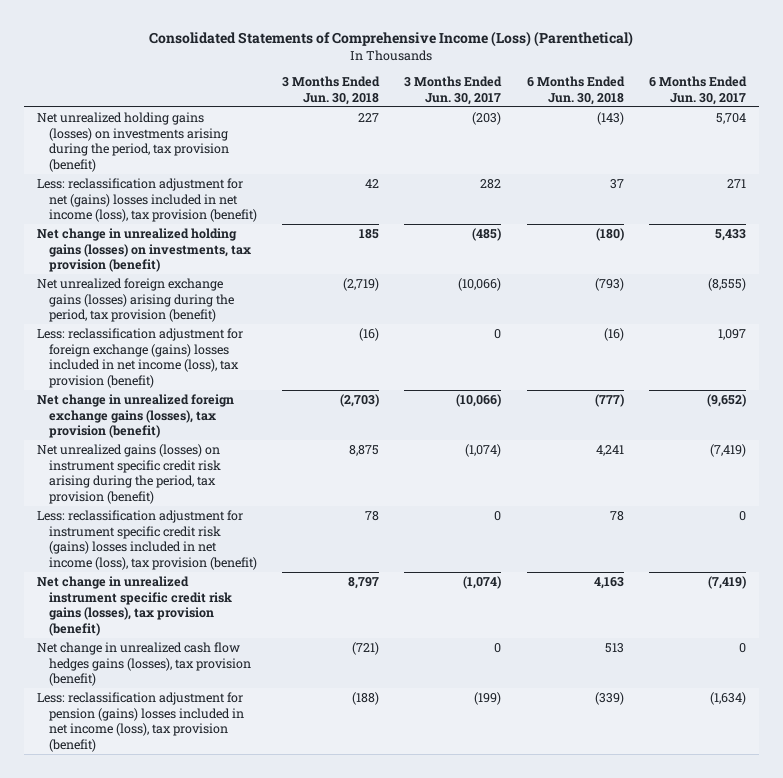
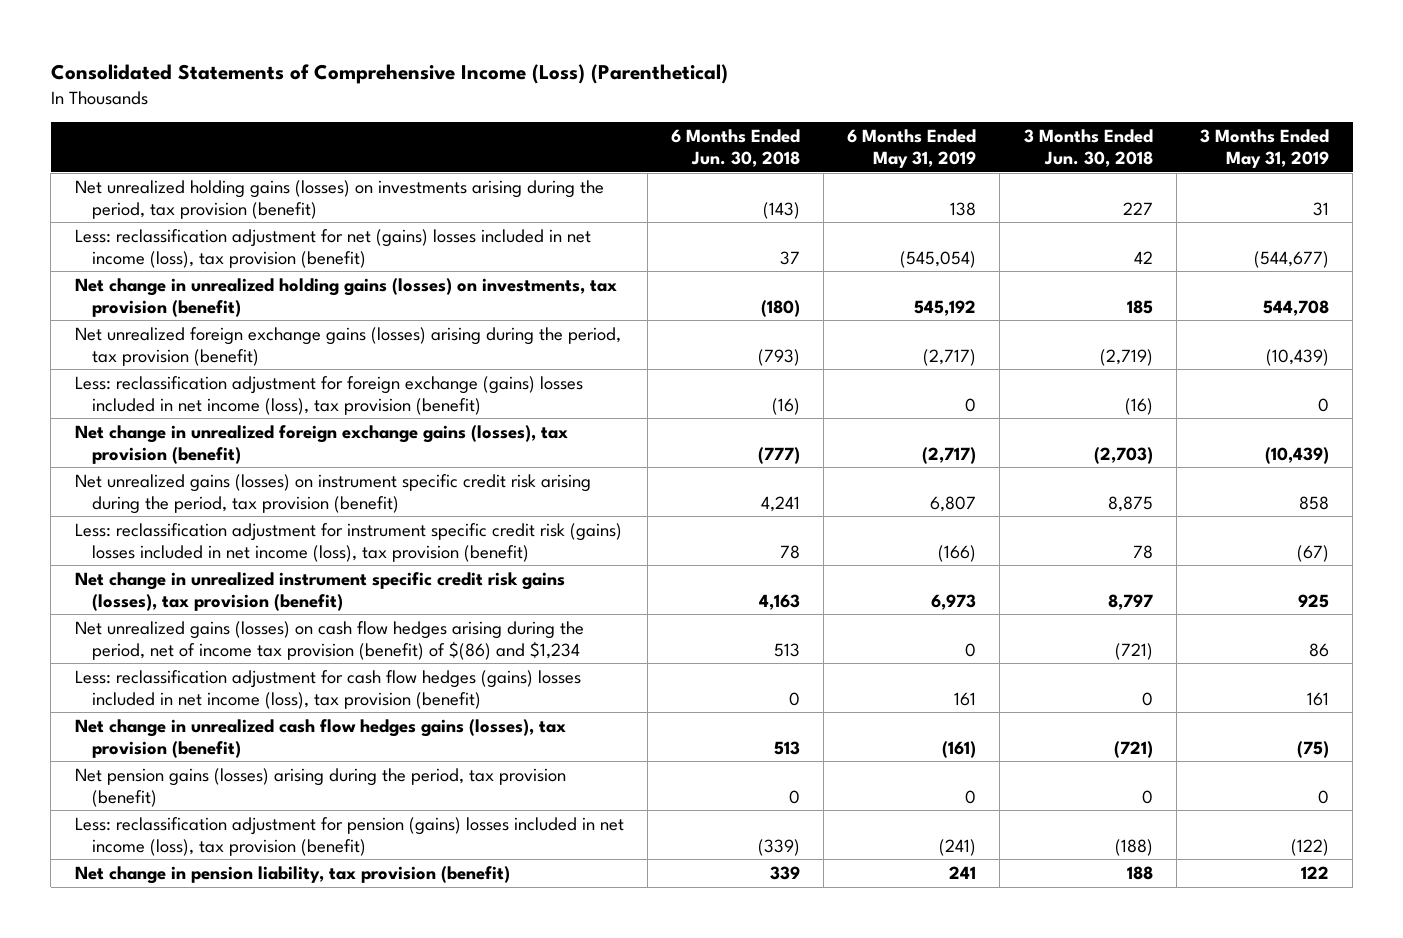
[404,76,503,105] 3 Months Ended Jun. 30, 2017 -> none
[649,76,748,105] 6 Months Ended Jun. 30, 2017 -> none
none -> [847,128,977,168] 6 Months Ended May 31, 2019
none -> [1199,128,1329,168] 3 Months Ended May 31, 2019
none -> [74,620,584,660] Net unrealized gains (losses) on cash flow hedges arising during the period, net of income tax provision (benefit) of $(86) and $1,234
none -> [74,669,581,709] Less: reclassification adjustment for cash flow hedges (gains) losses included in net income (loss), tax provision (benefit)
none -> [74,767,566,807] Net pension gains (losses) arising during the period, tax provision (benefit)
none -> [74,865,510,884] Net change in pension liability, tax provision (benefit)

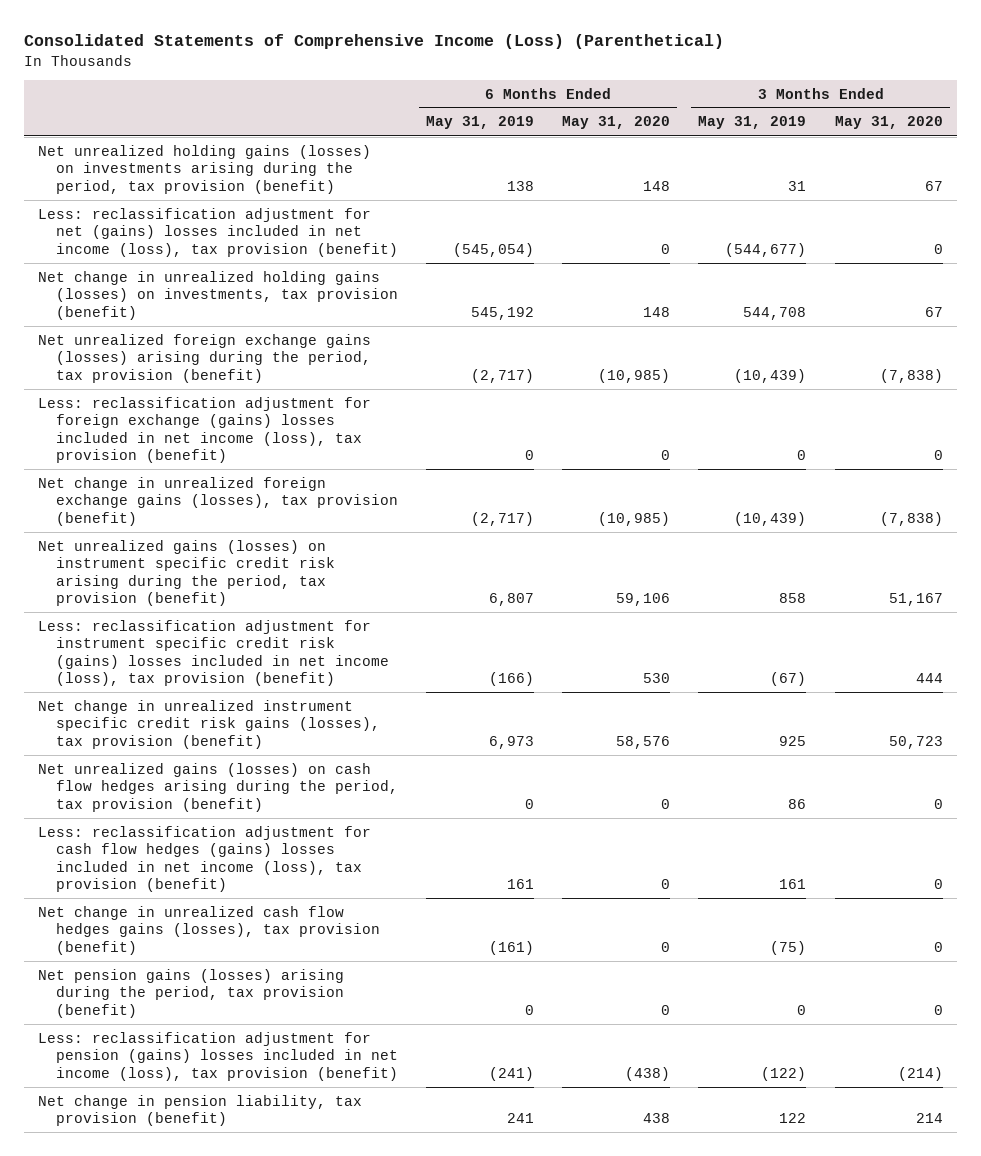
[670,128,800,167] 6 Months Ended Jun. 30, 2018 -> none
[1023,128,1153,167] 3 Months Ended Jun. 30, 2018 -> none
none -> [562,116,671,130] May 31, 2020
none -> [834,116,943,130] May 31, 2020
[74,620,584,660] Net unrealized gains (losses) on cash flow hedges arising during the period, net of income tax provision (benefit) of $(86) and $1,234 -> [38,762,398,812] Net unrealized gains (losses) on cash flow hedges arising during the period, tax provision (benefit)

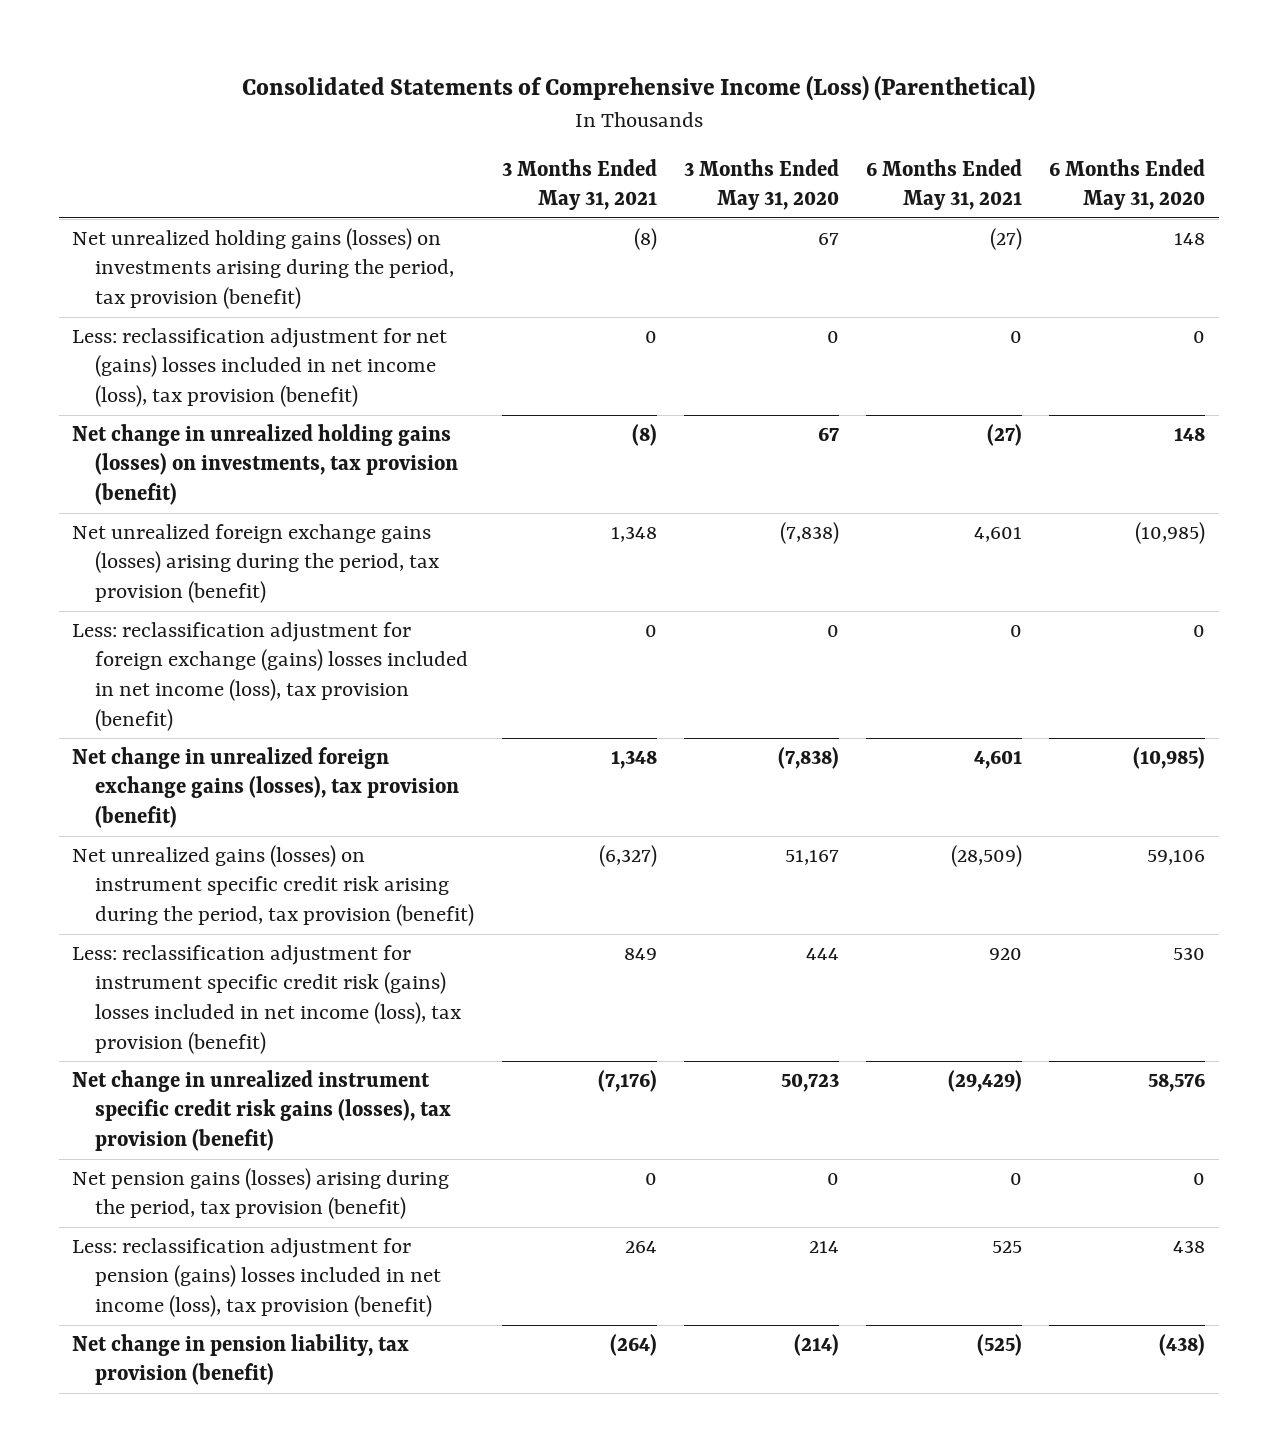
[425,116,534,130] May 31, 2019 -> none
[698,116,807,130] May 31, 2019 -> none
none -> [501,158,657,211] 3 Months Ended May 31, 2021
none -> [866,158,1023,211] 6 Months Ended May 31, 2021
[38,762,398,812] Net unrealized gains (losses) on cash flow hedges arising during the period, tax provision (benefit) -> none
[38,825,372,892] Less: reclassification adjustment for cash flow hedges (gains) losses included in net income (loss), tax provision (benefit) -> none
[38,905,380,955] Net change in unrealized cash flow hedges gains (losses), tax provision (benefit) -> none
[625,1066,671,1081] (438) -> [1173,1239,1206,1253] 438
[897,1066,943,1081] (214) -> [808,1240,839,1253] 214
[643,1113,671,1124] 438 -> [1159,1333,1206,1356] (438)
[915,1113,943,1124] 214 -> [793,1333,839,1356] (214)

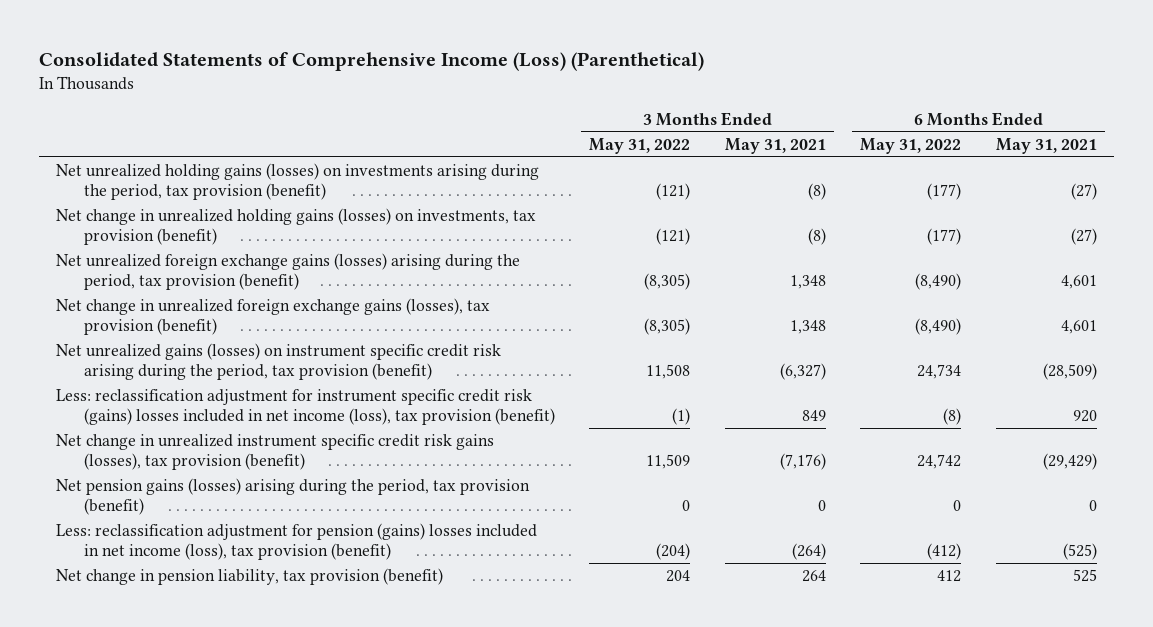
[683,158,839,211] 3 Months Ended May 31, 2020 -> none
[1049,158,1206,211] 6 Months Ended May 31, 2020 -> none
none -> [589,138,691,155] May 31, 2022
none -> [860,138,962,155] May 31, 2022
[72,327,448,408] Less: reclassification adjustment for net (gains) losses included in net income (loss), tax provision (benefit) -> none
[72,621,469,732] Less: reclassification adjustment for foreign exchange (gains) losses included in net income (loss), tax provision (benefit) -> none
[624,1240,657,1253] 264 -> [791,543,826,561] (264)
[992,1240,1023,1253] 525 -> [1062,543,1097,561] (525)
[609,1333,657,1356] (264) -> [801,570,826,583] 264
[977,1333,1023,1356] (525) -> [1072,569,1097,583] 525

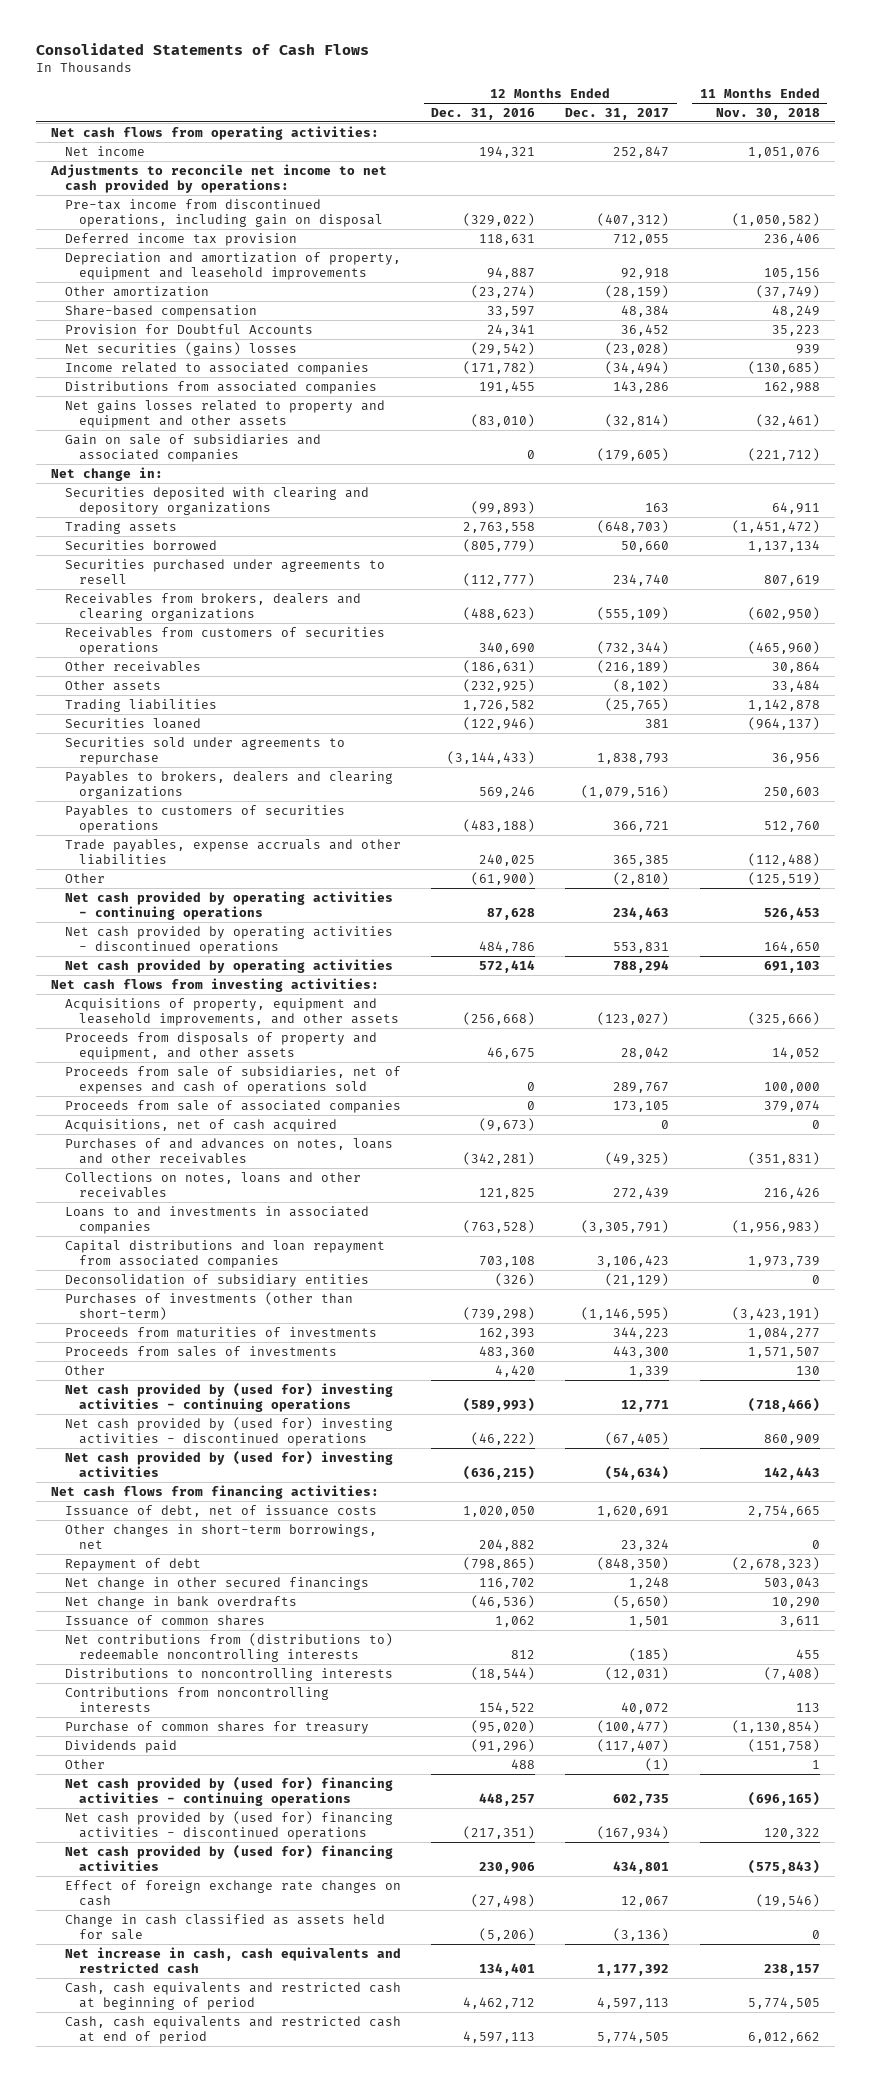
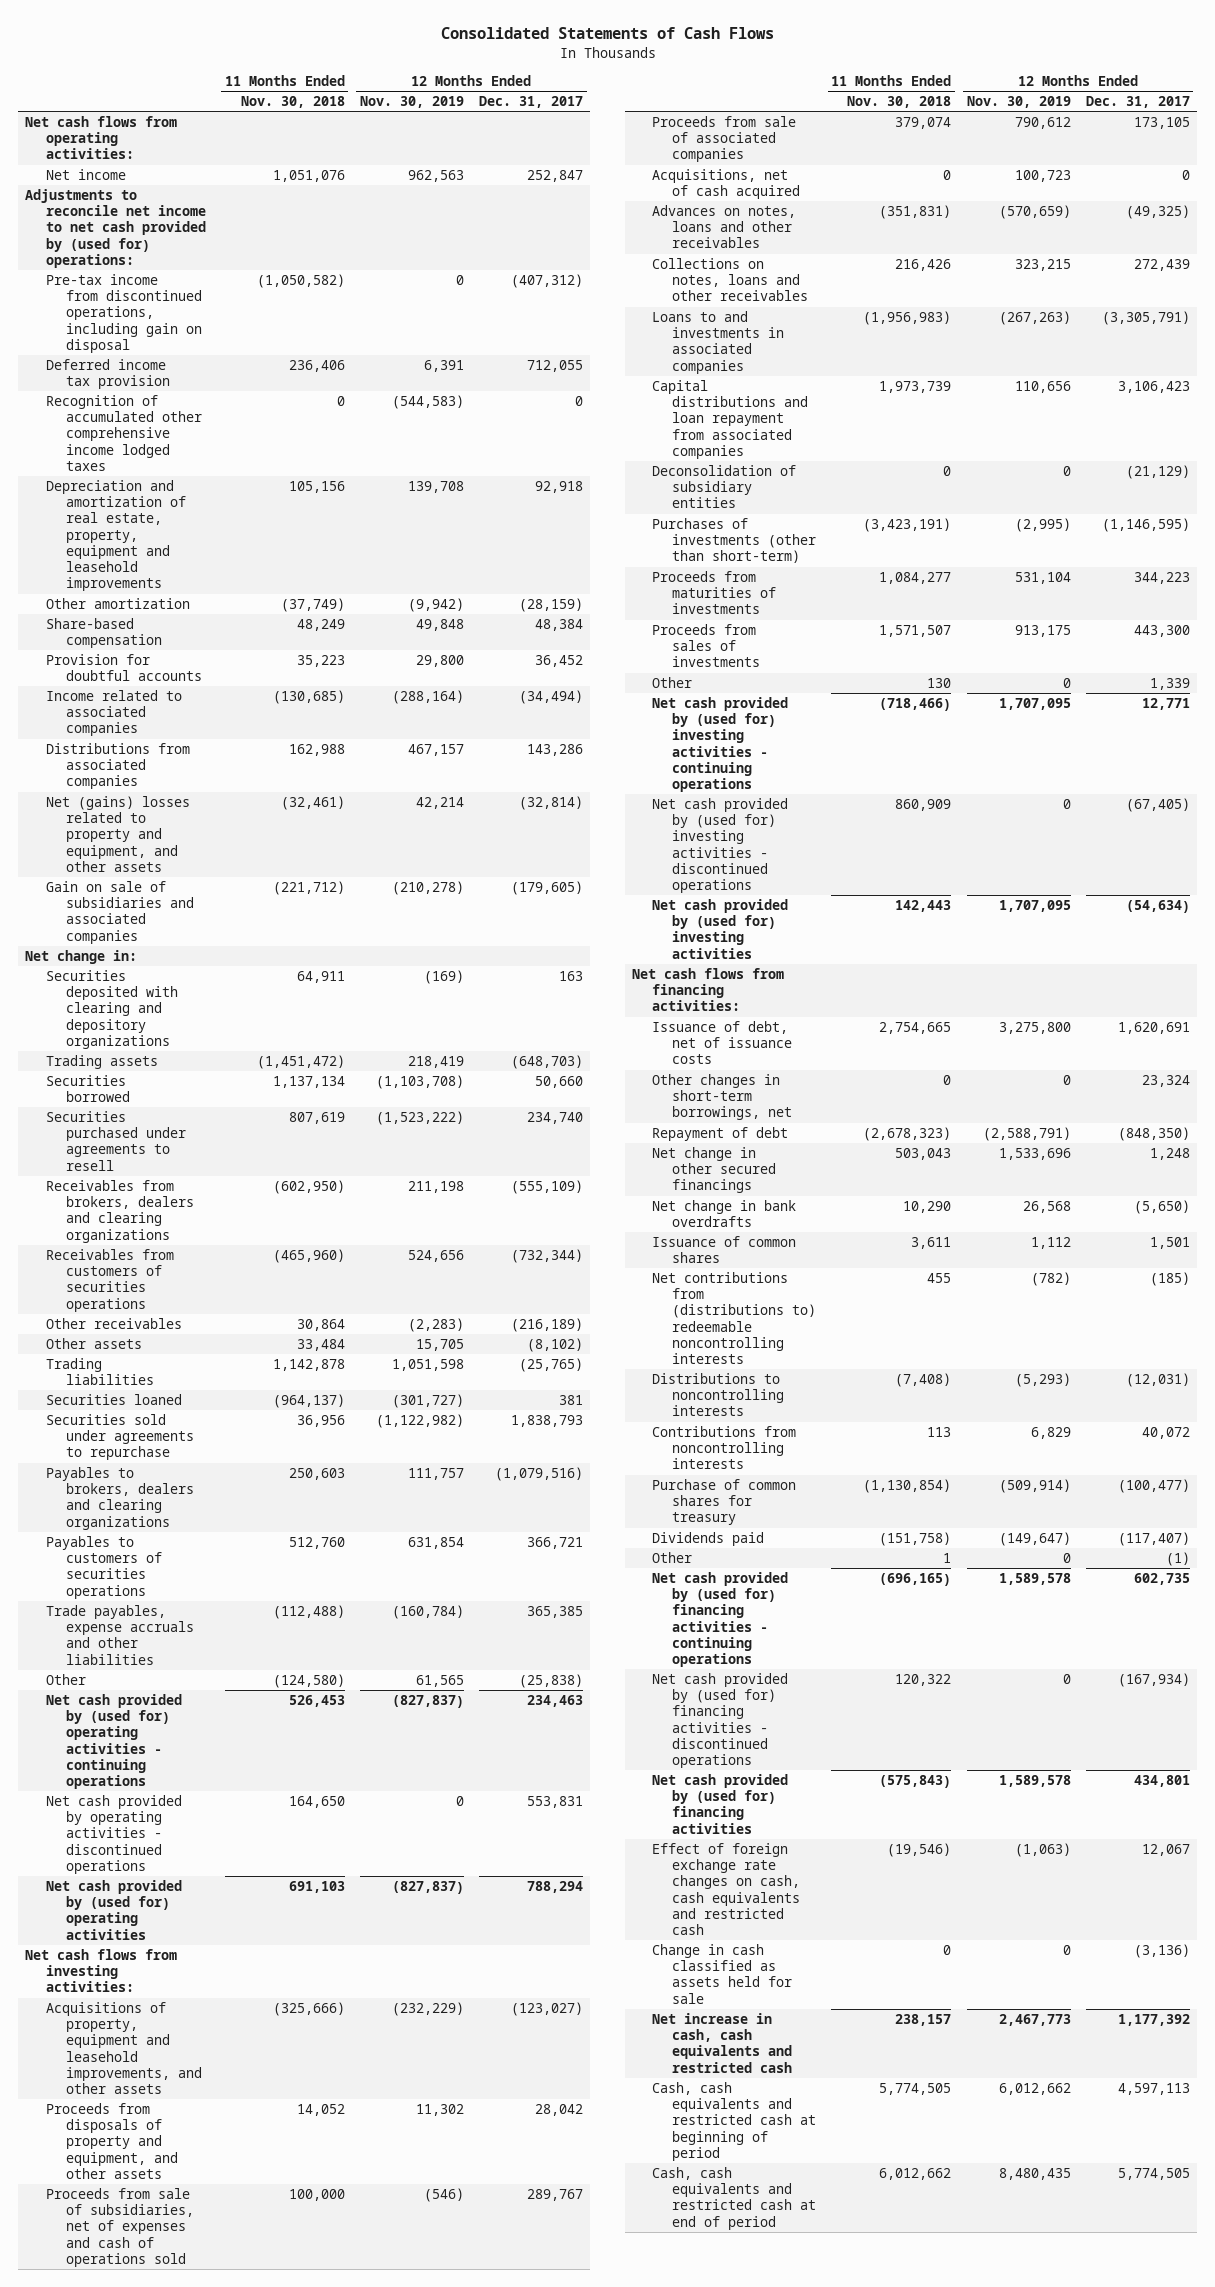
[431,107,536,120] Dec. 31, 2016 -> none
none -> [359,96,464,109] Nov. 30, 2019
[50,163,388,193] Adjustments to reconcile net income to net cash provided by operations: -> [25,188,206,268] Adjustments to reconcile net income to net cash provided by (used for) operations:
none -> [45,394,202,471] Recognition of accumulated other comprehensive income lodged taxes
[65,251,402,280] Depreciation and amortization of property, equipment and leasehold improvements -> [45,479,186,592] Depreciation and amortization of real estate, property, equipment and leasehold improvements
[65,341,298,356] Net securities (gains) losses -> none
[65,323,314,334] Provision for Doubtful Accounts -> [45,653,202,682] Provision for doubtful accounts
[65,399,386,428] Net gains losses related to property and equipment and other assets -> [45,795,190,872] Net (gains) losses related to property and equipment, and other assets
[613,871,670,885] (2,810) -> [518,1673,583,1688] (25,838)
[747,871,820,885] (125,519) -> [272,1673,345,1688] (124,580)
[65,890,394,920] Net cash provided by operating activities - continuing operations -> [45,1693,182,1790] Net cash provided by (used for) operating activities - continuing operations
[65,958,394,973] Net cash provided by operating activities -> [45,1879,182,1940] Net cash provided by (used for) operating activities
[65,1137,394,1164] Purchases of and advances on notes, loans and other receivables -> [652,204,797,249] Advances on notes, loans and other receivables
[65,1879,402,1906] Effect of foreign exchange rate changes on cash -> [652,1842,801,1936] Effect of foreign exchange rate changes on cash, cash equivalents and restricted cash

